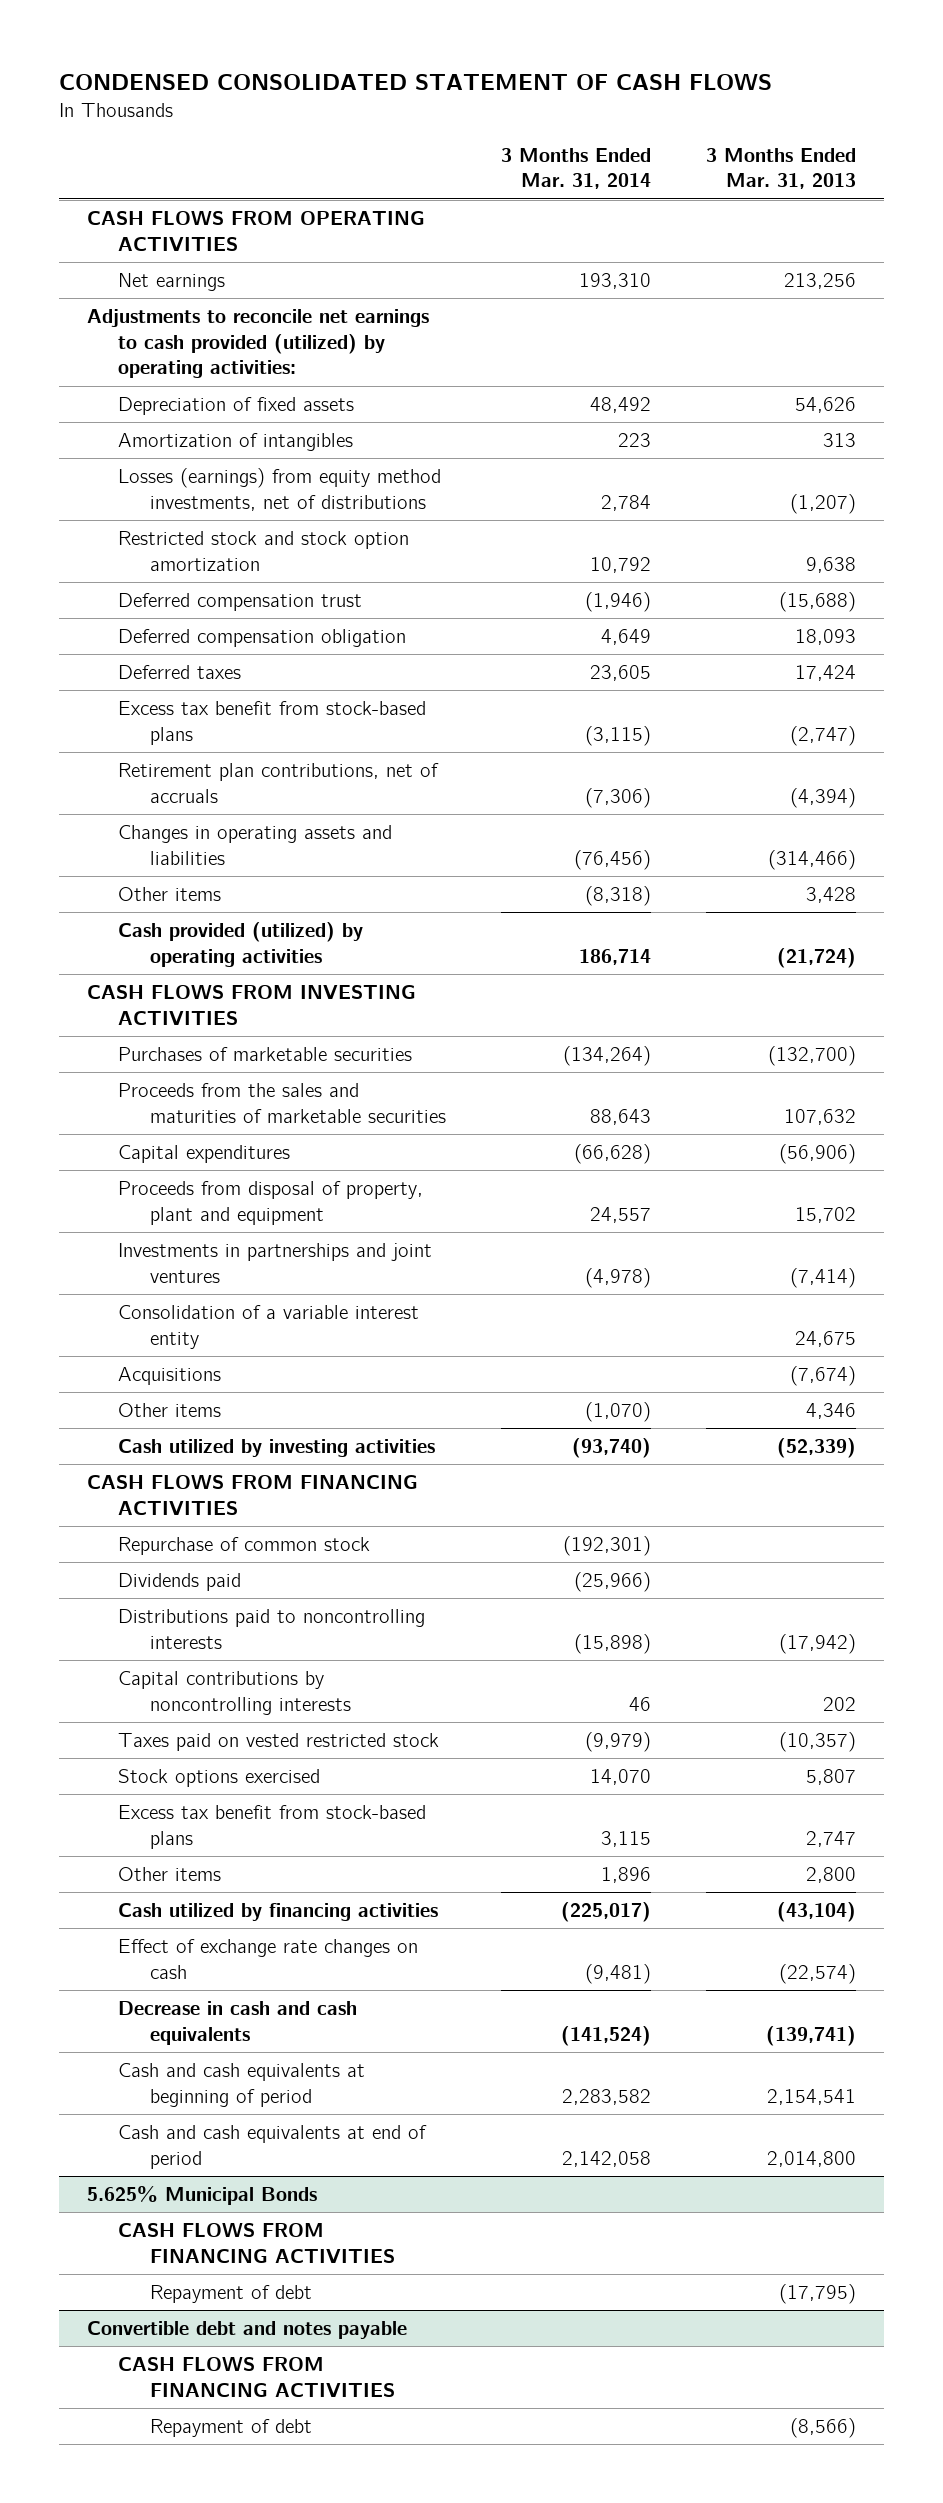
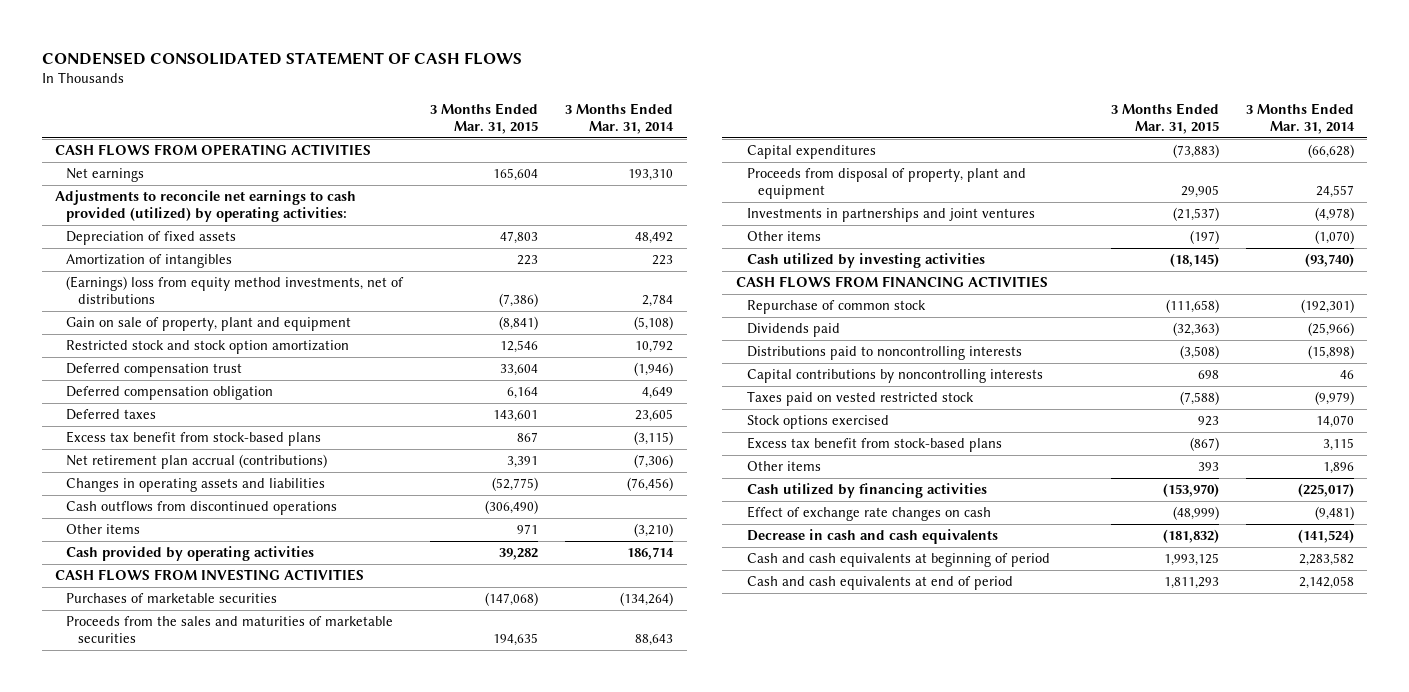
[706,147,857,190] 3 Months Ended Mar. 31, 2013 -> none
none -> [430,102,539,135] 3 Months Ended Mar. 31, 2015
[118,468,442,511] Losses (earnings) from equity method investments, net of distributions -> [66,276,405,305] (Earnings) loss from equity method investments, net of distributions
none -> [66,317,352,332] Gain on sale of property, plant and equipment
[118,763,440,803] Retirement plan contributions, net of accruals -> [66,454,328,470] Net retirement plan accrual (contributions)
none -> [66,501,338,516] Cash outflows from discontinued operations
[584,886,651,907] (8,318) -> [634,523,674,538] (3,210)
[118,922,364,967] Cash provided (utilized) by operating activities -> [66,546,315,562] Cash provided by operating activities
[118,1305,420,1349] Consolidation of a variable interest entity -> none
[118,1367,222,1386] Acquisitions -> none
[86,2186,317,2206] 5.625% Municipal Bonds -> none
[118,2223,395,2263] CASH FLOWS FROM FINANCING ACTIVITIES -> none
[149,2285,312,2304] Repayment of debt -> none
[86,2321,407,2340] Convertible debt and notes payable -> none
[118,2357,395,2397] CASH FLOWS FROM FINANCING ACTIVITIES -> none
[149,2419,312,2438] Repayment of debt -> none

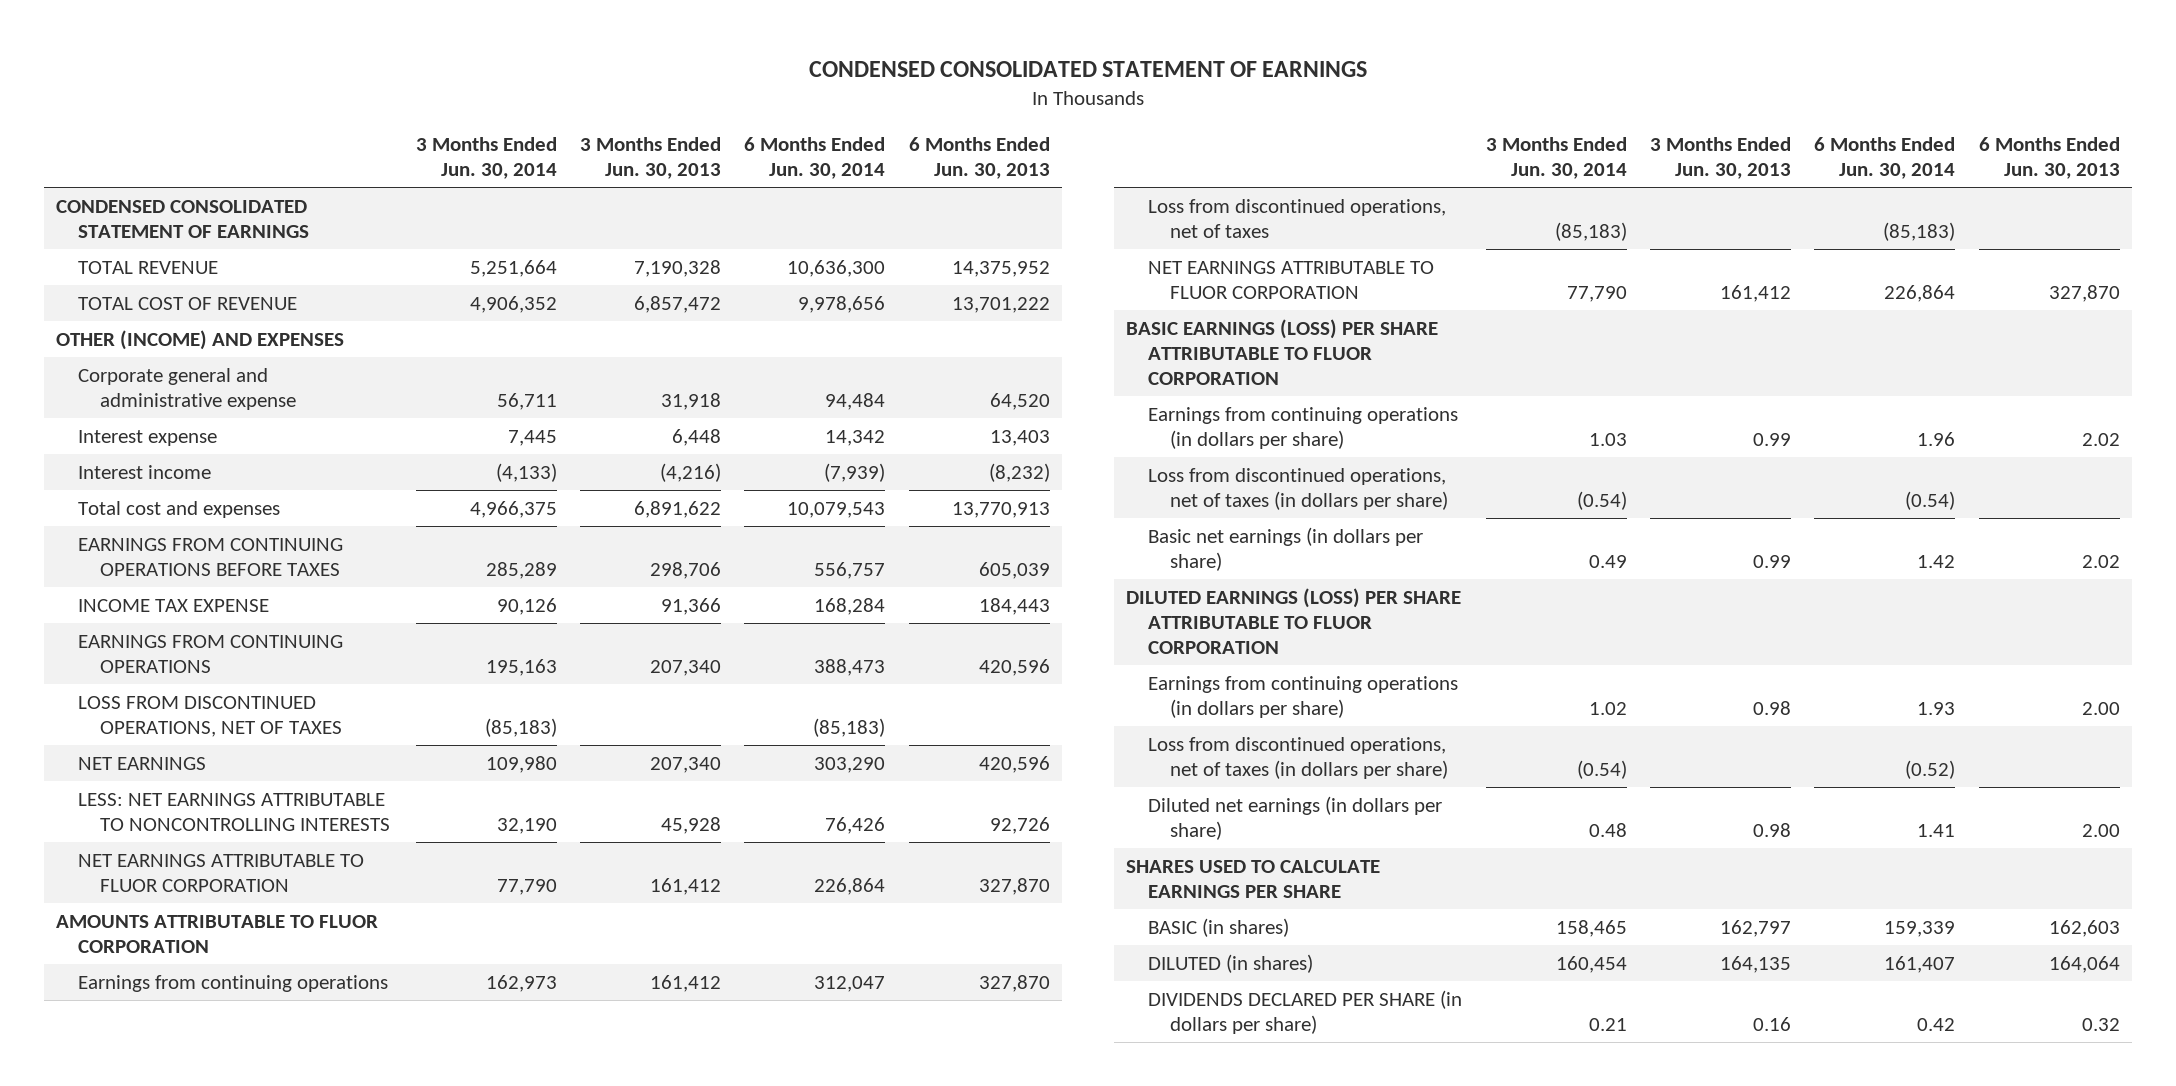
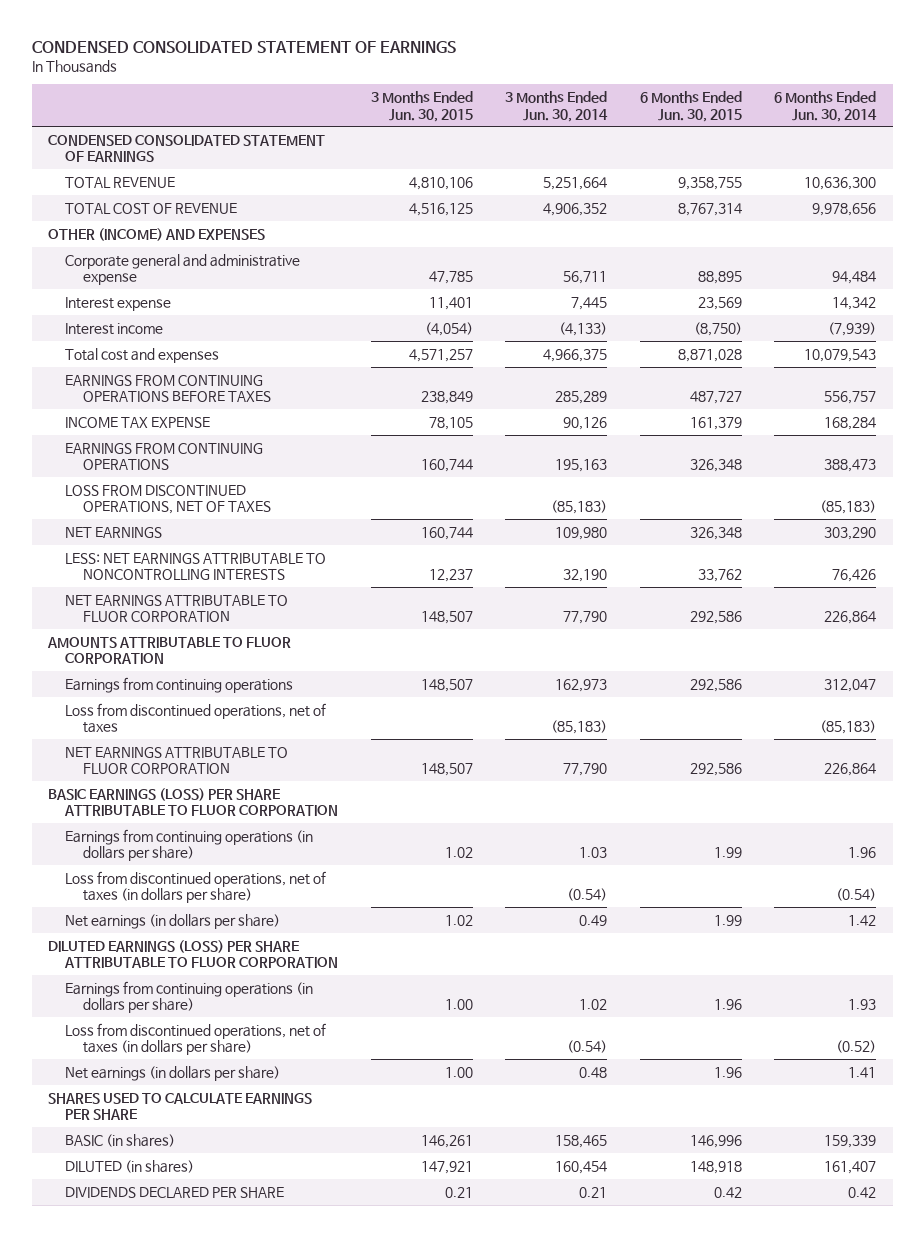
[579,137,721,180] 3 Months Ended Jun. 30, 2013 -> none
[908,137,1050,180] 6 Months Ended Jun. 30, 2013 -> none
none -> [370,90,473,122] 3 Months Ended Jun. 30, 2015
none -> [639,90,742,122] 6 Months Ended Jun. 30, 2015
[1148,526,1424,571] Basic net earnings (in dollars per share) -> [65,913,281,929] Net earnings (in dollars per share)
[1148,795,1443,840] Diluted net earnings (in dollars per share) -> [65,1065,281,1081] Net earnings (in dollars per share)
[1148,989,1463,1034] DIVIDENDS DECLARED PER SHARE (in dollars per share) -> [65,1186,285,1198] DIVIDENDS DECLARED PER SHARE

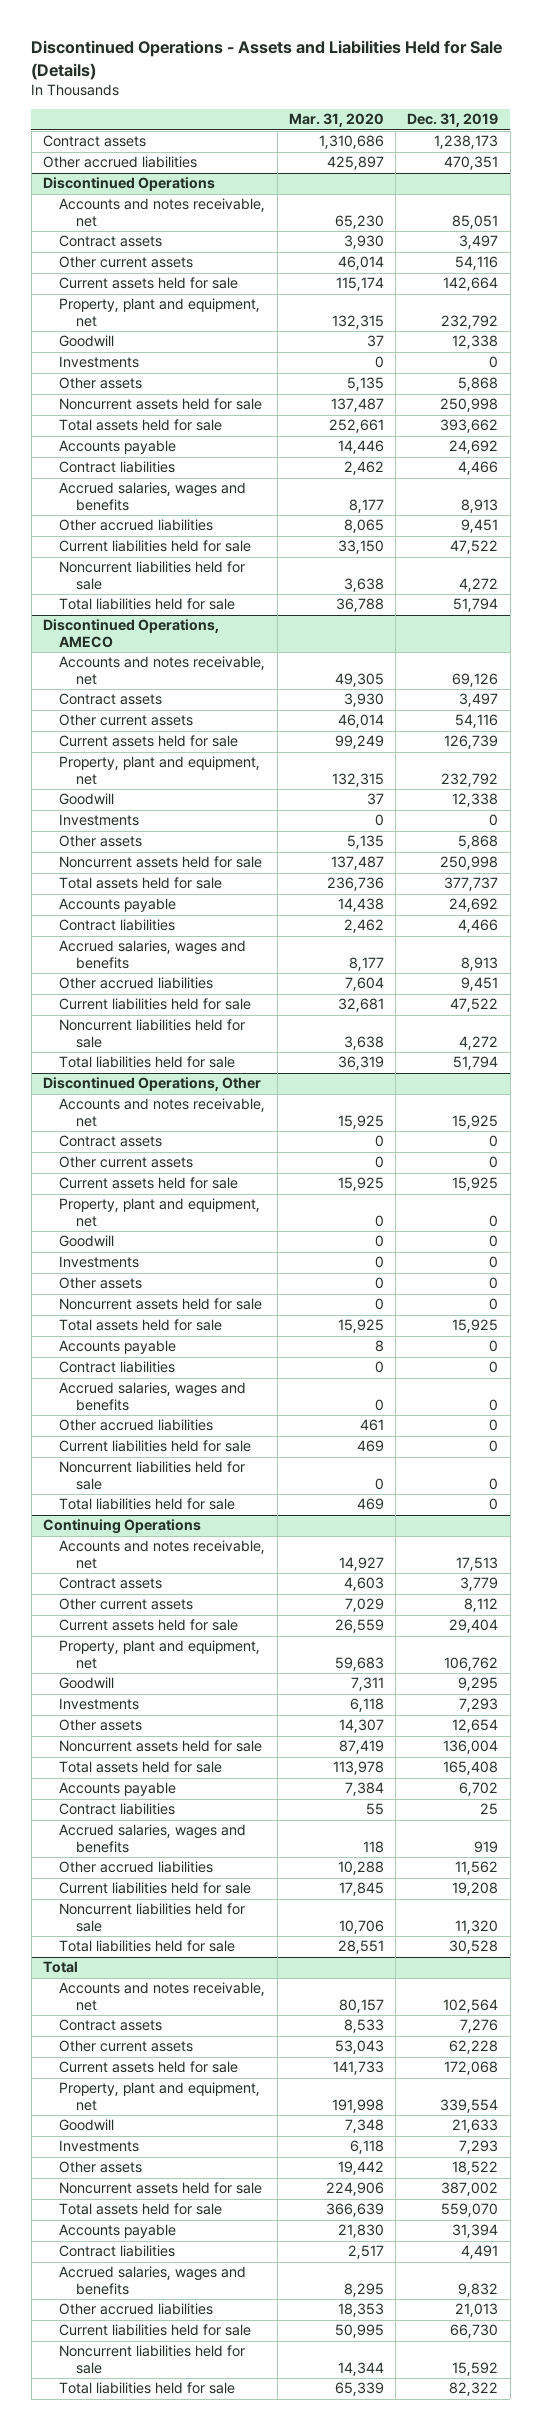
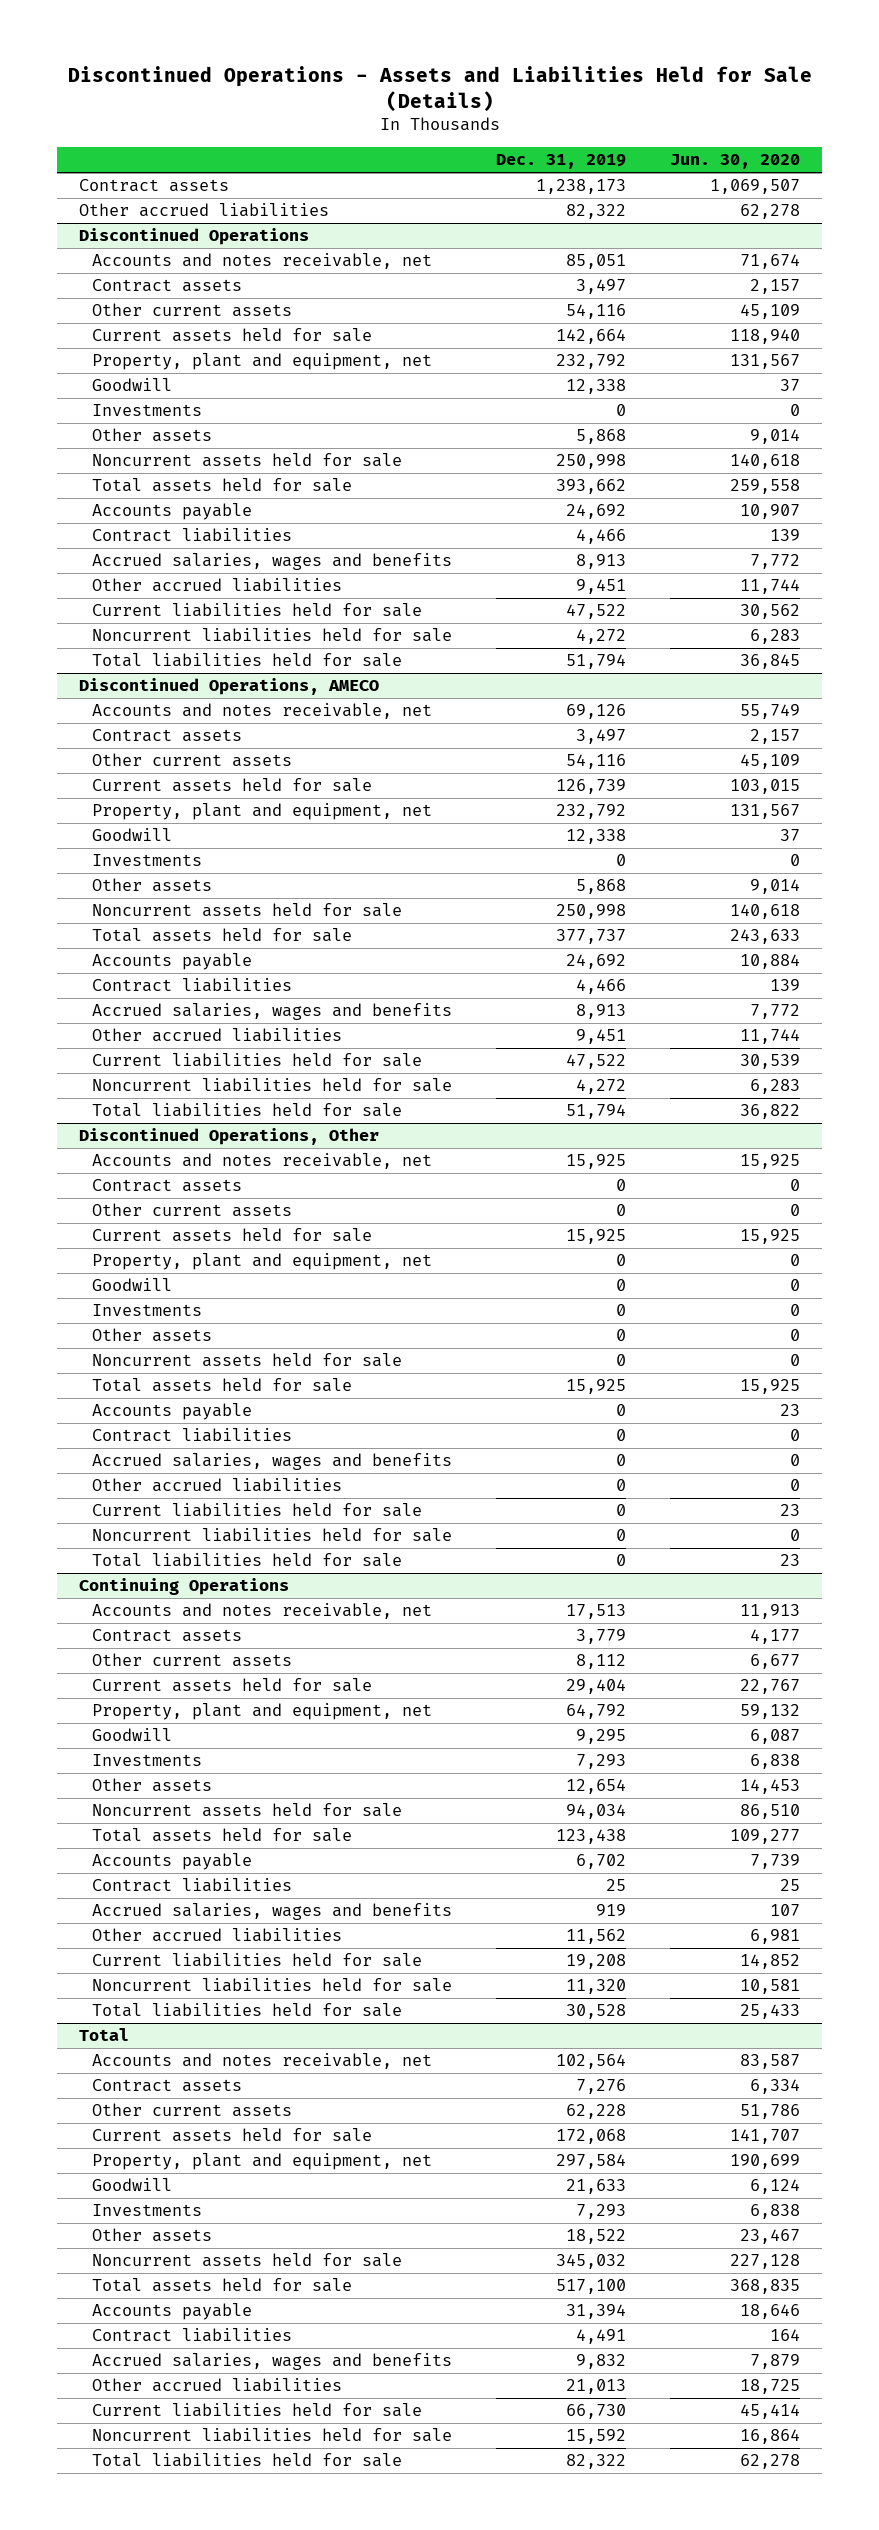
[288,113,384,128] Mar. 31, 2020 -> none
none -> [670,154,801,170] Jun. 30, 2020
[444,156,499,171] 470,351 -> [566,204,627,220] 82,322
[444,1657,499,1672] 106,762 -> [566,1704,627,1720] 64,792
[443,1740,499,1755] 136,004 -> [566,1804,627,1820] 94,034
[443,1761,499,1776] 165,408 -> [556,1829,627,1845] 123,438
[440,2099,499,2114] 339,554 -> [556,2154,627,2170] 297,584
[441,2182,499,2197] 387,002 -> [556,2254,627,2270] 345,032
[441,2203,499,2218] 559,070 -> [556,2279,627,2295] 517,100

